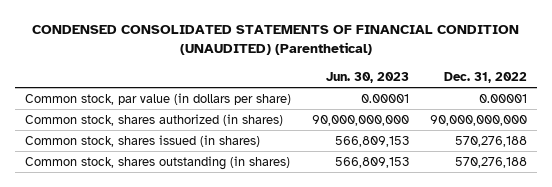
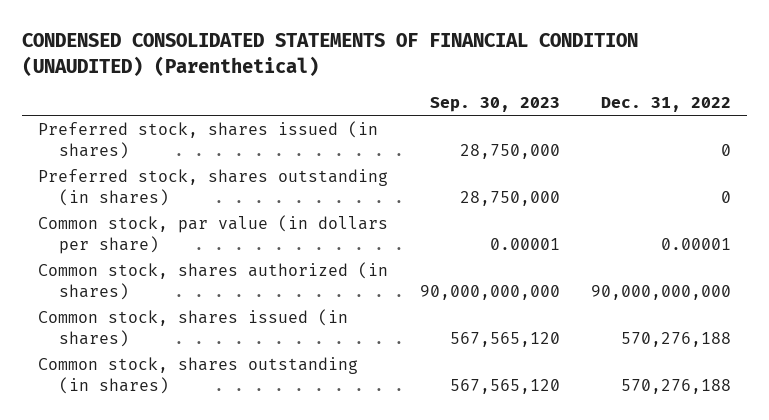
[326,71,410,83] Jun. 30, 2023 -> none
none -> [429,96,560,112] Sep. 30, 2023
none -> [37,120,378,159] Preferred stock, shares issued (in shares)
none -> [37,168,388,206] Preferred stock, shares outstanding (in shares)

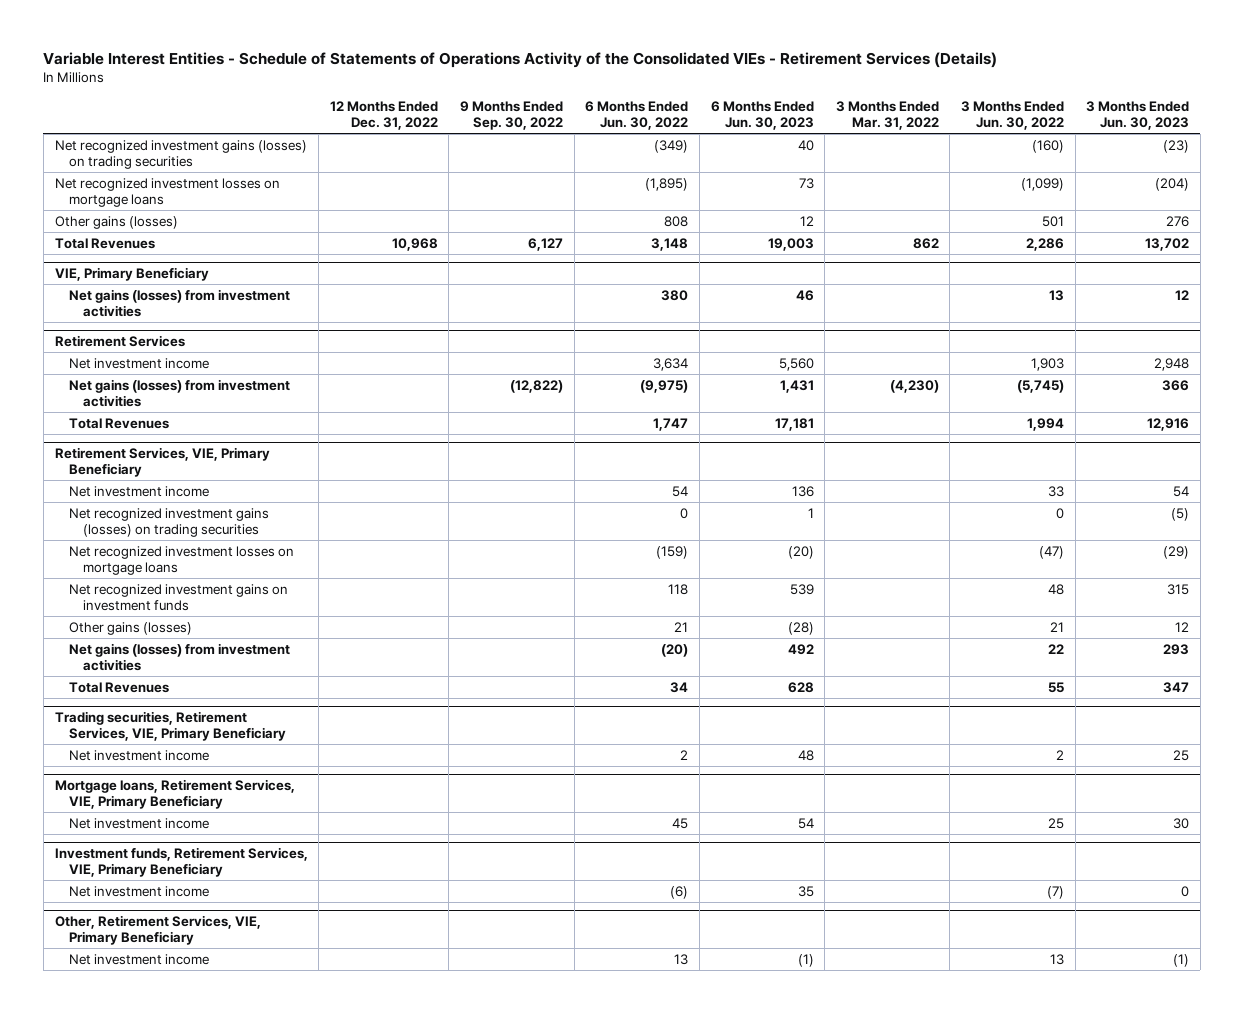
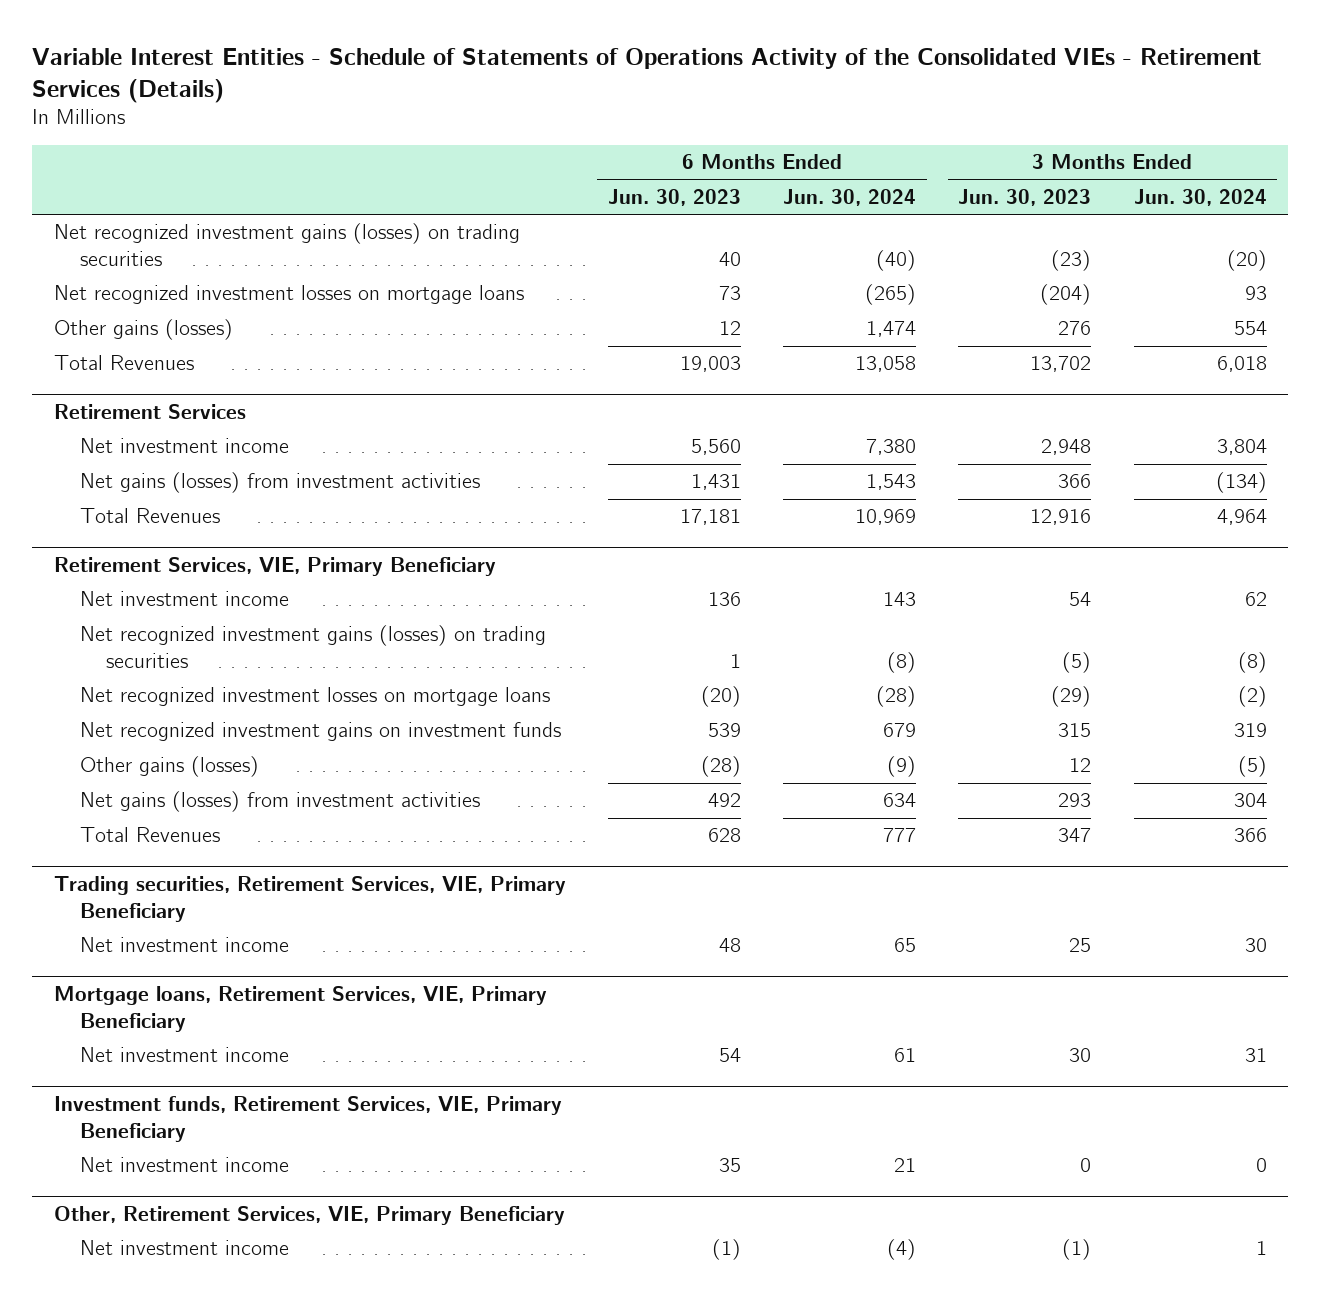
[329,101,438,131] 12 Months Ended Dec. 31, 2022 -> none
[460,101,564,131] 9 Months Ended Sep. 30, 2022 -> none
[585,101,689,131] 6 Months Ended Jun. 30, 2022 -> none
[835,101,939,131] 3 Months Ended Mar. 31, 2022 -> none
[961,101,1065,131] 3 Months Ended Jun. 30, 2022 -> none
none -> [783,189,917,207] Jun. 30, 2024
none -> [1133,189,1267,207] Jun. 30, 2024
[54,266,209,281] VIE, Primary Beneficiary -> none
[68,288,290,317] Net gains (losses) from investment activities -> none

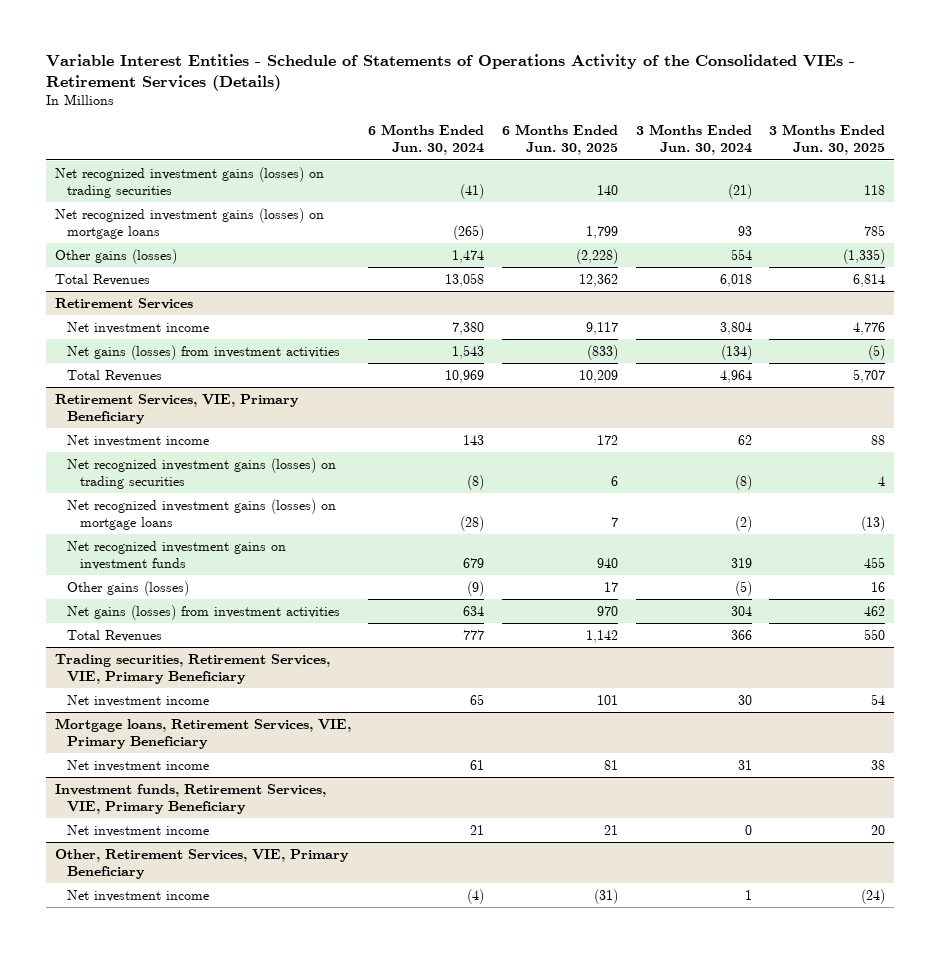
[607,189,741,207] Jun. 30, 2023 -> none
[958,189,1092,207] Jun. 30, 2023 -> none
none -> [501,124,618,156] 6 Months Ended Jun. 30, 2025
none -> [769,124,886,156] 3 Months Ended Jun. 30, 2025
[876,250,917,272] (40) -> [460,183,485,199] (41)
[1226,250,1267,272] (20) -> [727,183,752,199] (21)
[53,285,524,305] Net recognized investment losses on mortgage loans -> [54,207,324,239] Net recognized investment gains (losses) on mortgage loans
[79,687,550,707] Net recognized investment losses on mortgage loans -> [67,498,337,530] Net recognized investment gains (losses) on mortgage loans

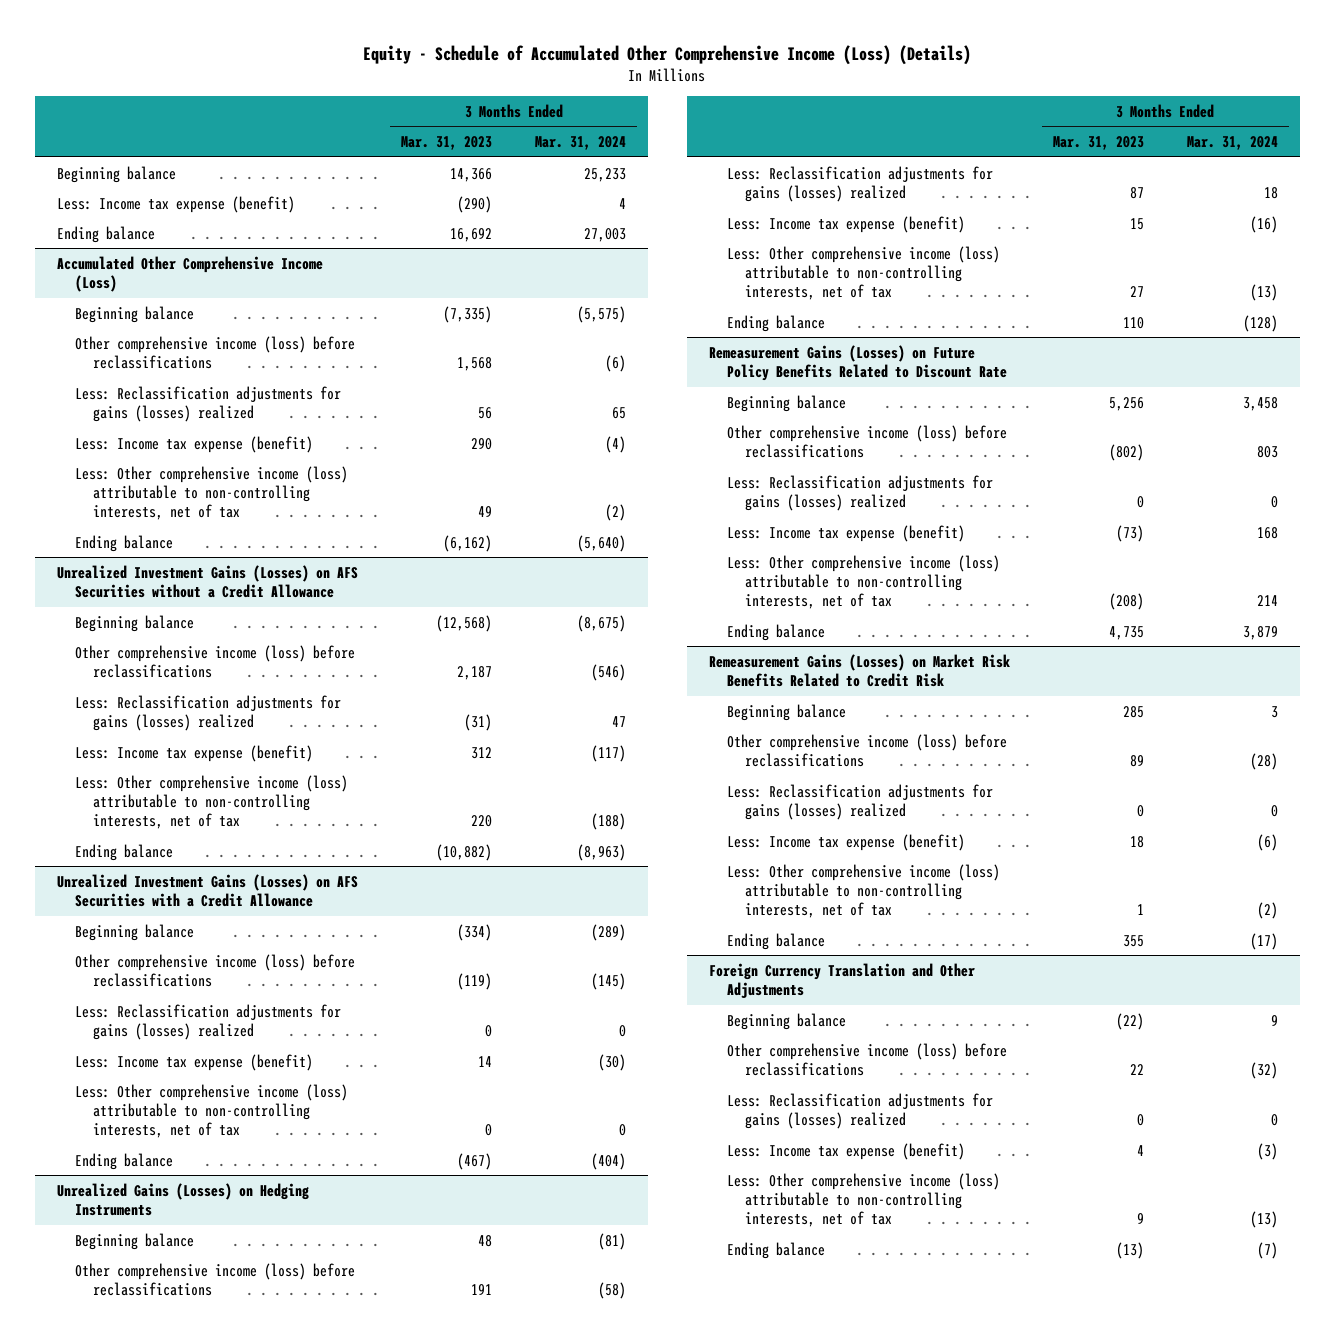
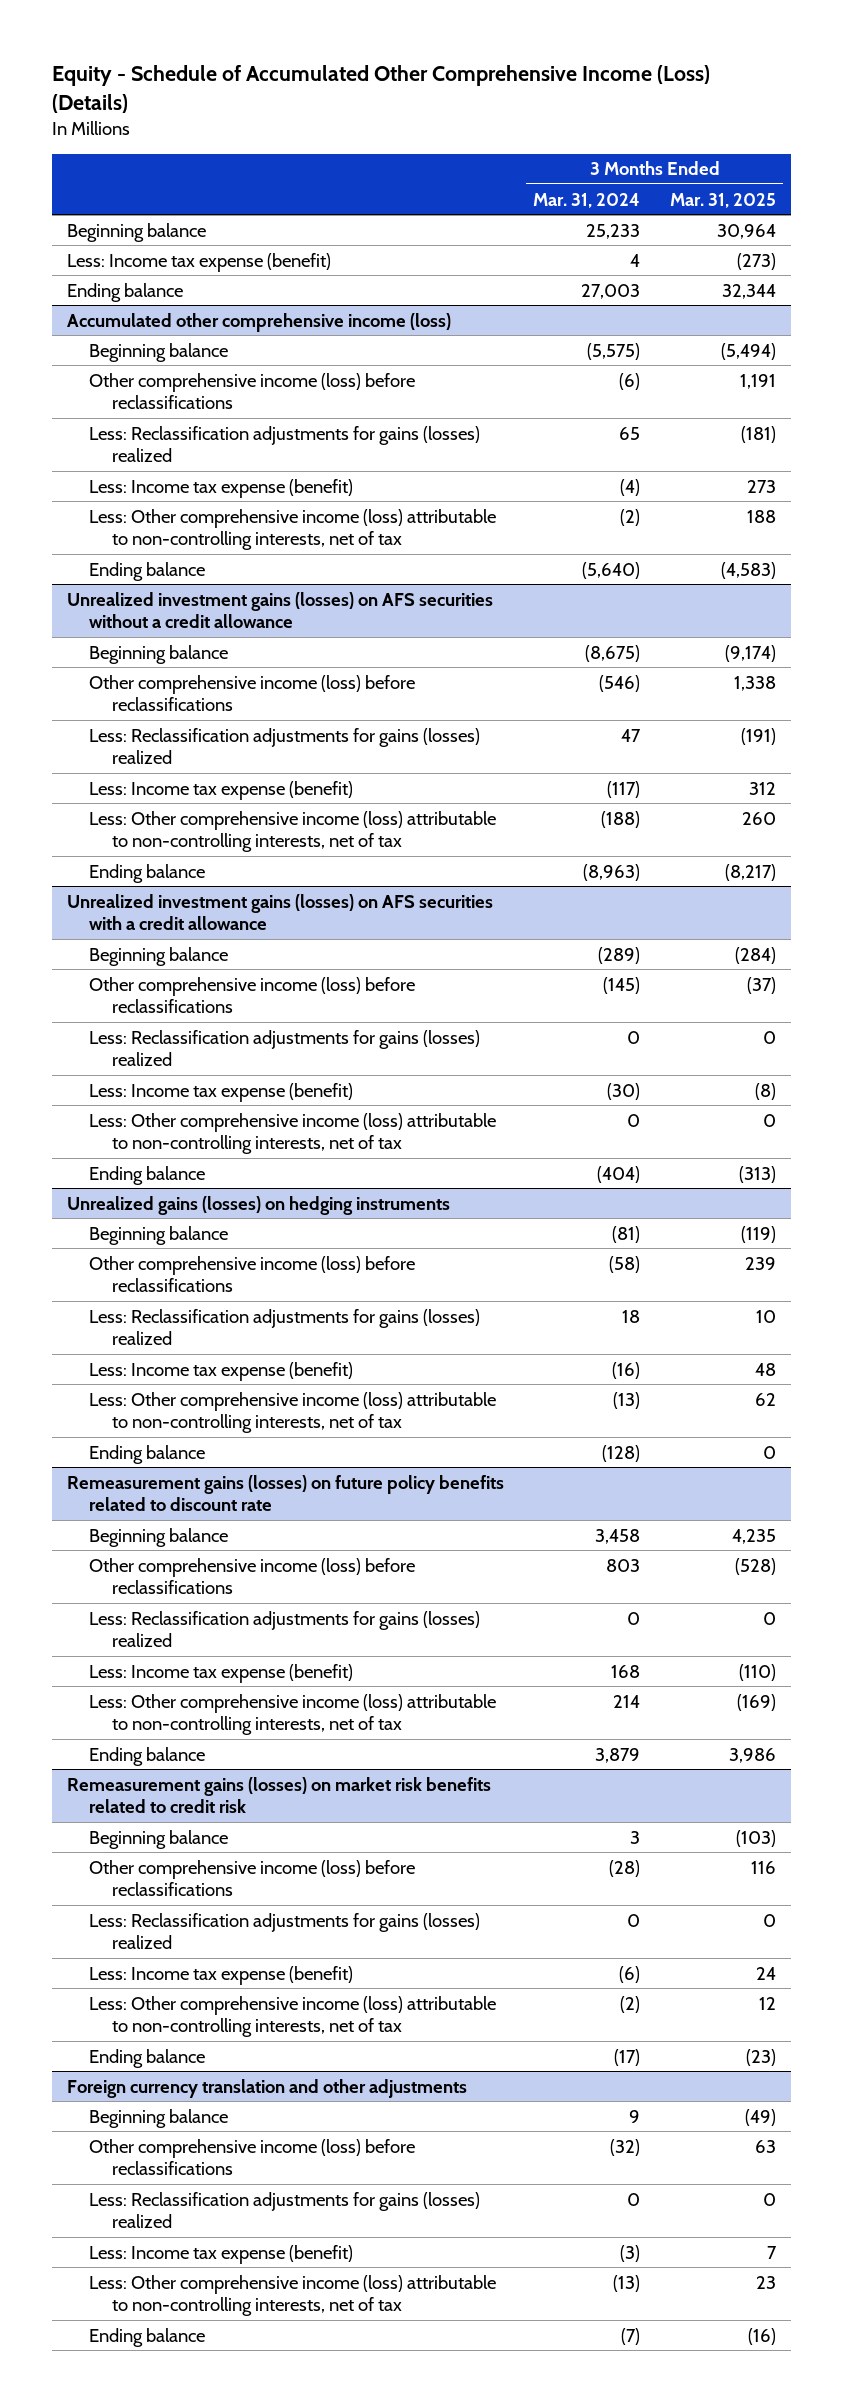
[401,136,493,151] Mar. 31, 2023 -> none
none -> [670,192,777,208] Mar. 31, 2025
[56,255,323,292] Accumulated Other Comprehensive Income (Loss) -> [66,312,451,332] Accumulated other comprehensive income (loss)
[56,564,358,598] Unrealized Investment Gains (Losses) on AFS Securities without a Credit Allowance -> [66,591,493,628] Unrealized investment gains (losses) on AFS securities without a credit allowance
[56,873,358,907] Unrealized Investment Gains (Losses) on AFS Securities with a Credit Allowance -> [66,893,493,930] Unrealized investment gains (losses) on AFS securities with a credit allowance
[56,1182,309,1216] Unrealized Gains (Losses) on Hedging Instruments -> [66,1195,450,1215] Unrealized gains (losses) on hedging instruments
[708,344,1007,381] Remeasurement Gains (Losses) on Future Policy Benefits Related to Discount Rate -> [66,1474,504,1511] Remeasurement gains (losses) on future policy benefits related to discount rate
[708,653,1010,687] Remeasurement Gains (Losses) on Market Risk Benefits Related to Credit Risk -> [66,1776,491,1813] Remeasurement gains (losses) on market risk benefits related to credit risk
[708,962,975,998] Foreign Currency Translation and Other Adjustments -> [66,2078,467,2098] Foreign currency translation and other adjustments

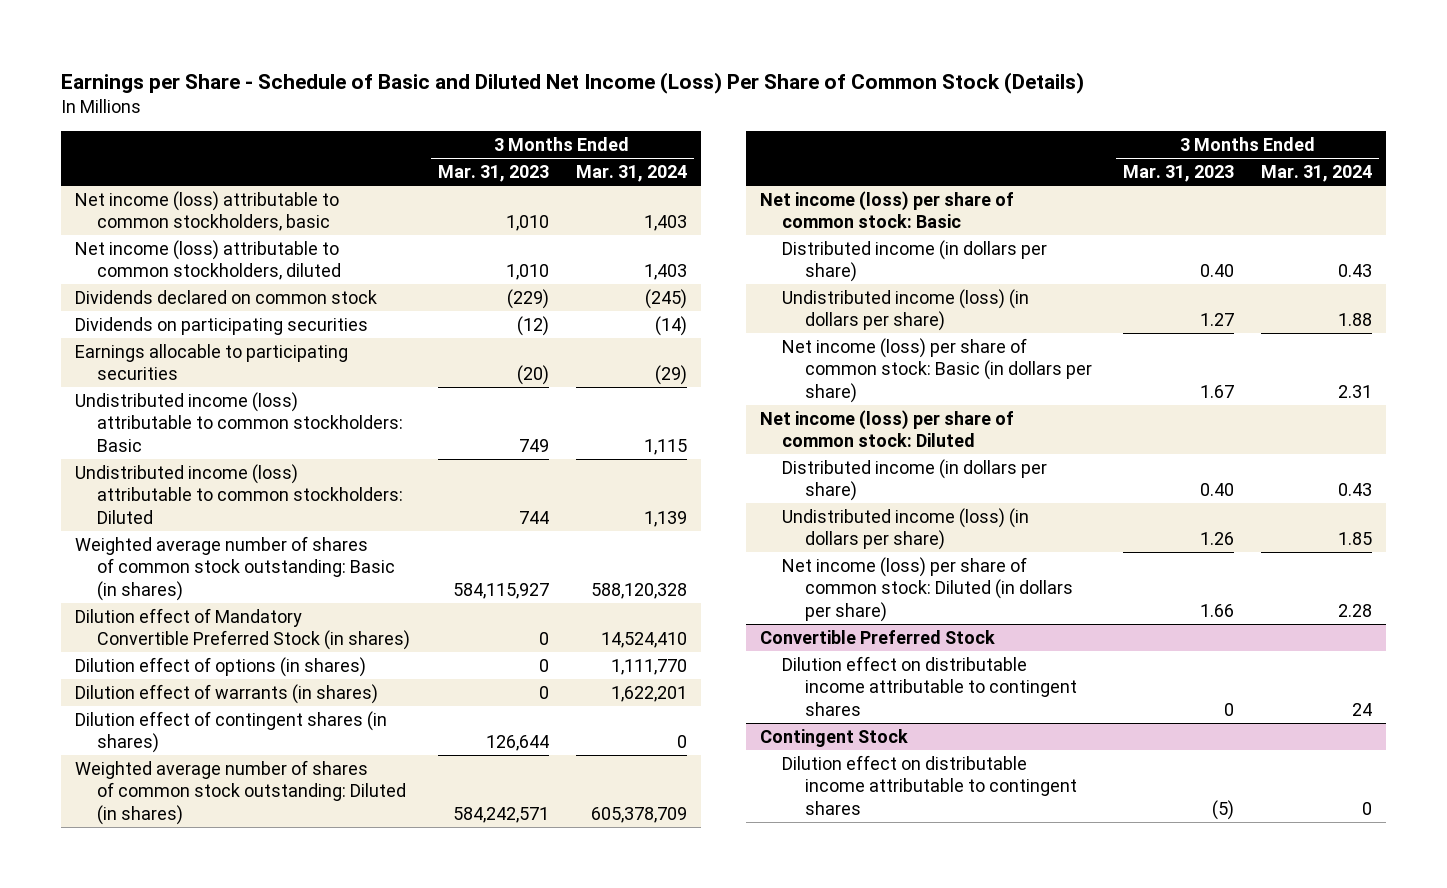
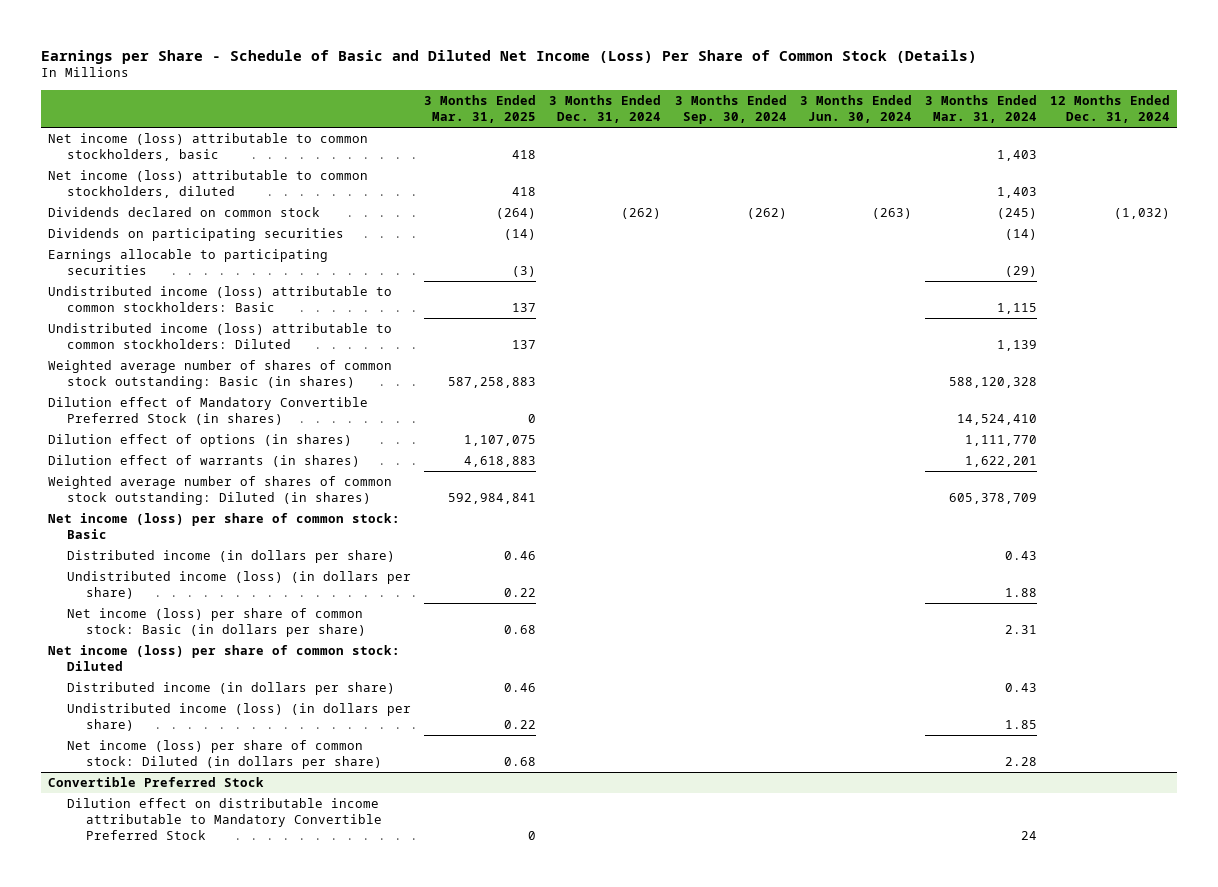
[437,165,549,183] Mar. 31, 2023 -> none
none -> [424,94,537,124] 3 Months Ended Mar. 31, 2025
none -> [549,94,662,124] 3 Months Ended Dec. 31, 2024
none -> [674,94,787,125] 3 Months Ended Sep. 30, 2024
none -> [799,94,912,124] 3 Months Ended Jun. 30, 2024
none -> [1050,94,1171,124] 12 Months Ended Dec. 31, 2024
[74,710,387,754] Dilution effect of contingent shares (in shares) -> none
[759,728,908,747] Contingent Stock -> none
[782,754,1077,815] Dilution effect on distributable income attributable to contingent shares -> none
[782,655,1077,716] Dilution effect on distributable income attributable to contingent shares -> [67,798,383,841] Dilution effect on distributable income attributable to Mandatory Convertible Preferred Stock

